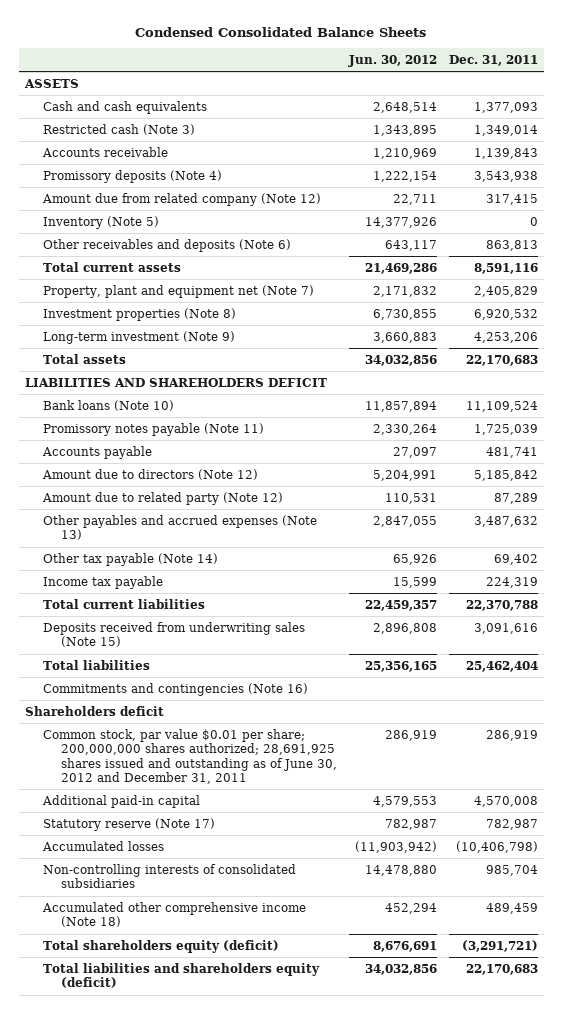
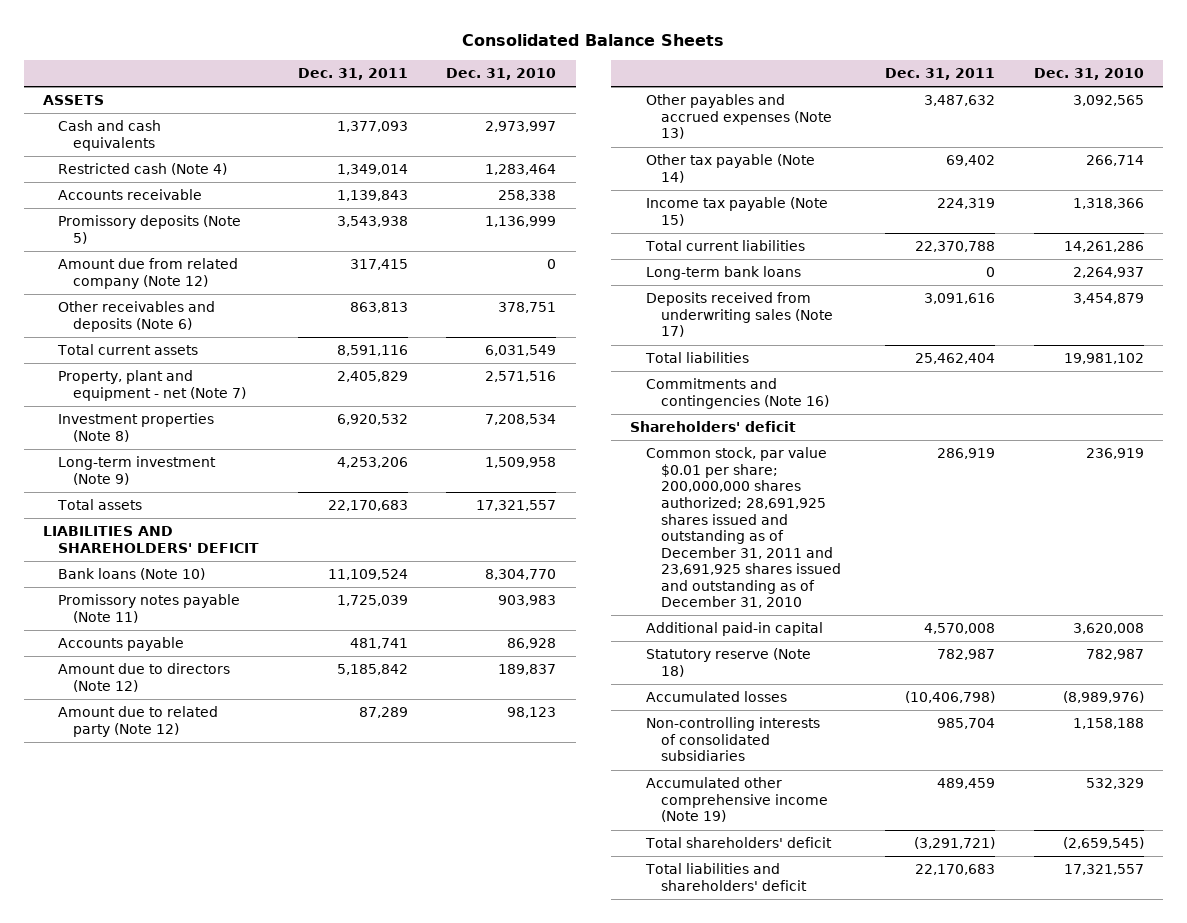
[135,26,427,37] Condensed Consolidated Balance Sheets -> [462,33,725,46] Consolidated Balance Sheets
[347,54,437,67] Jun. 30, 2012 -> none
none -> [446,68,557,81] Dec. 31, 2010
[42,123,195,135] Restricted cash (Note 3) -> [58,163,228,176] Restricted cash (Note 4)
[42,169,222,183] Promissory deposits (Note 4) -> [58,215,242,244] Promissory deposits (Note 5)
[42,215,159,229] Inventory (Note 5) -> none
[42,284,314,298] Property, plant and equipment net (Note 7) -> [58,370,247,401] Property, plant and equipment - net (Note 7)
[25,377,328,387] LIABILITIES AND SHAREHOLDERS DEFICIT -> [42,526,260,553] LIABILITIES AND SHAREHOLDERS' DEFICIT
[42,575,163,589] Income tax payable -> [645,197,828,226] Income tax payable (Note 15)
none -> [645,266,801,281] Long-term bank loans
[42,621,305,648] Deposits received from underwriting sales (Note 15) -> [645,292,833,338] Deposits received from underwriting sales (Note 17)
[25,705,165,716] Shareholders deficit -> [630,421,797,433] Shareholders' deficit
[42,728,337,784] Common stock, par value $0.01 per share; 200,000,000 shares authorized; 28,691,925 shares issued and outstanding as of June 30, 2012 and December 31, 2011 -> [645,447,841,609] Common stock, par value $0.01 per share; 200,000,000 shares authorized; 28,691,925 shares issued and outstanding as of December 31, 2011 and 23,691,925 shares issued and outstanding as of December 31, 2010
[42,817,215,831] Statutory reserve (Note 17) -> [645,648,811,677] Statutory reserve (Note 18)
[41,901,306,928] Accumulated other comprehensive income (Note 18) -> [645,777,828,823] Accumulated other comprehensive income (Note 19)
[42,939,279,953] Total shareholders equity (deficit) -> [644,837,832,849] Total shareholders' deficit
[42,962,320,989] Total liabilities and shareholders equity (deficit) -> [644,863,807,891] Total liabilities and shareholders' deficit

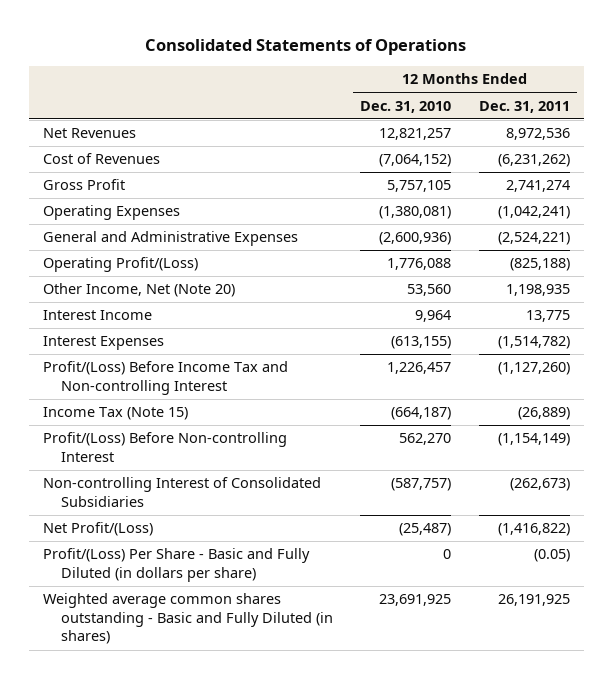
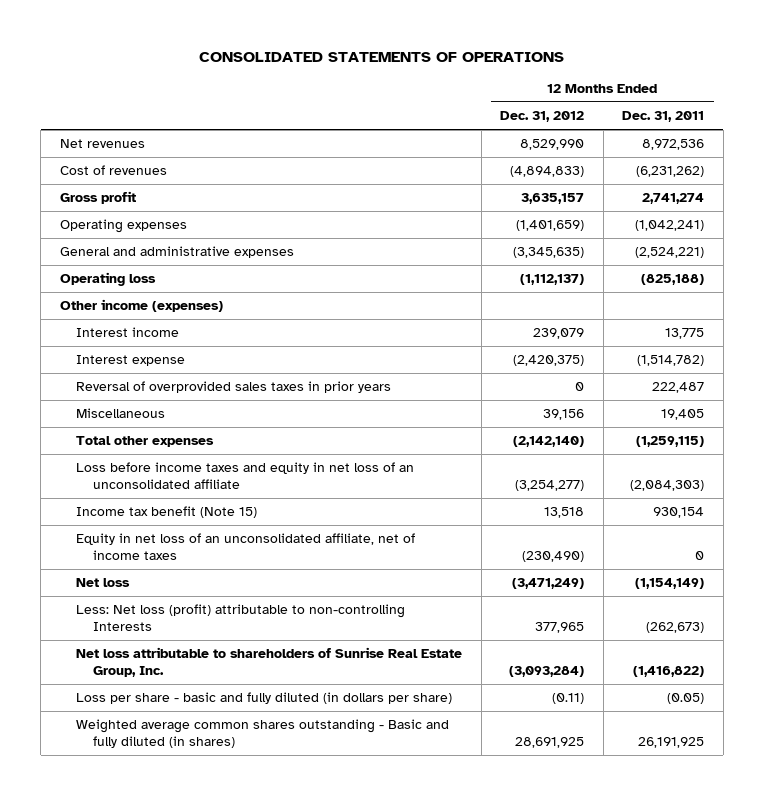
[145,39,467,56] Consolidated Statements of Operations -> [199,51,565,62] CONSOLIDATED STATEMENTS OF OPERATIONS
[360,100,452,113] Dec. 31, 2010 -> none
none -> [500,111,585,123] Dec. 31, 2012
[43,283,236,298] Other Income, Net (Note 20) -> none
[43,128,137,139] Net Revenues -> [59,139,145,149] Net revenues
[43,153,161,165] Cost of Revenues -> [59,165,167,176] Cost of revenues
[43,179,126,191] Gross Profit -> [59,191,136,205] Gross profit
[43,205,181,221] Operating Expenses -> [59,219,187,234] Operating expenses
[43,231,299,247] General and Administrative Expenses -> [59,246,294,259] General and administrative expenses
[43,257,199,273] Operating Profit/(Loss) -> [59,272,156,287] Operating loss
none -> [59,299,223,313] Other income (expenses)
[43,310,153,321] Interest Income -> [76,327,180,338] Interest income
[43,336,165,351] Interest Expenses -> [76,355,186,367] Interest expense
none -> [76,381,392,394] Reversal of overprovided sales taxes in prior years
none -> [76,408,166,419] Miscellaneous
none -> [76,436,215,448] Total other expenses
[43,361,289,395] Profit/(Loss) Before Income Tax and Non-controlling Interest -> [76,462,415,490] Loss before income taxes and equity in net loss of an unconsolidated affiliate
[497,362,570,376] (1,127,260) -> [630,480,705,492] (2,084,303)
[43,407,189,421] Income Tax (Note 15) -> [76,506,258,519] Income tax benefit (Note 15)
[517,407,570,421] (26,889) -> [653,507,705,519] 930,154
none -> [76,533,416,561] Equity in net loss of an unconsolidated affiliate, net of income taxes
[43,432,288,462] Profit/(Loss) Before Non-controlling Interest -> [76,578,131,588] Net loss
[43,477,322,507] Non-controlling Interest of Consolidated Subsidiaries -> [76,604,406,632] Less: Net loss (profit) attributable to non-controlling Interests
[43,522,154,537] Net Profit/(Loss) -> [76,647,463,678] Net loss attributable to shareholders of Sunrise Real Estate Group, Inc.
[43,548,311,582] Profit/(Loss) Per Share - Basic and Fully Diluted (in dollars per share) -> [76,692,453,705] Loss per share - basic and fully diluted (in dollars per share)
[43,593,333,645] Weighted average common shares outstanding - Basic and Fully Diluted (in shares) -> [76,719,450,749] Weighted average common shares outstanding - Basic and fully diluted (in shares)

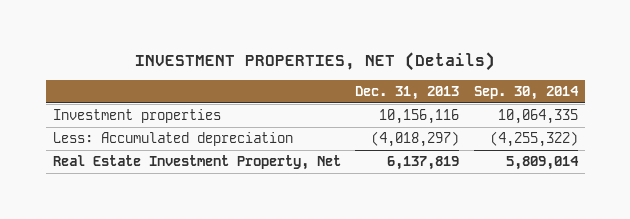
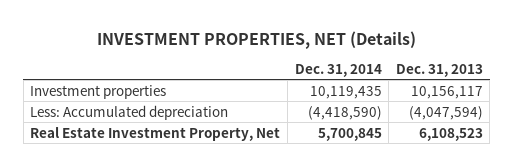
[473,86,579,101] Sep. 30, 2014 -> none
none -> [294,63,382,77] Dec. 31, 2014
[379,109,460,125] 10,156,116 -> [410,85,483,99] 10,156,117
[371,131,460,148] (4,018,297) -> [408,105,483,120] (4,047,594)
[387,156,460,171] 6,137,819 -> [418,127,483,141] 6,108,523

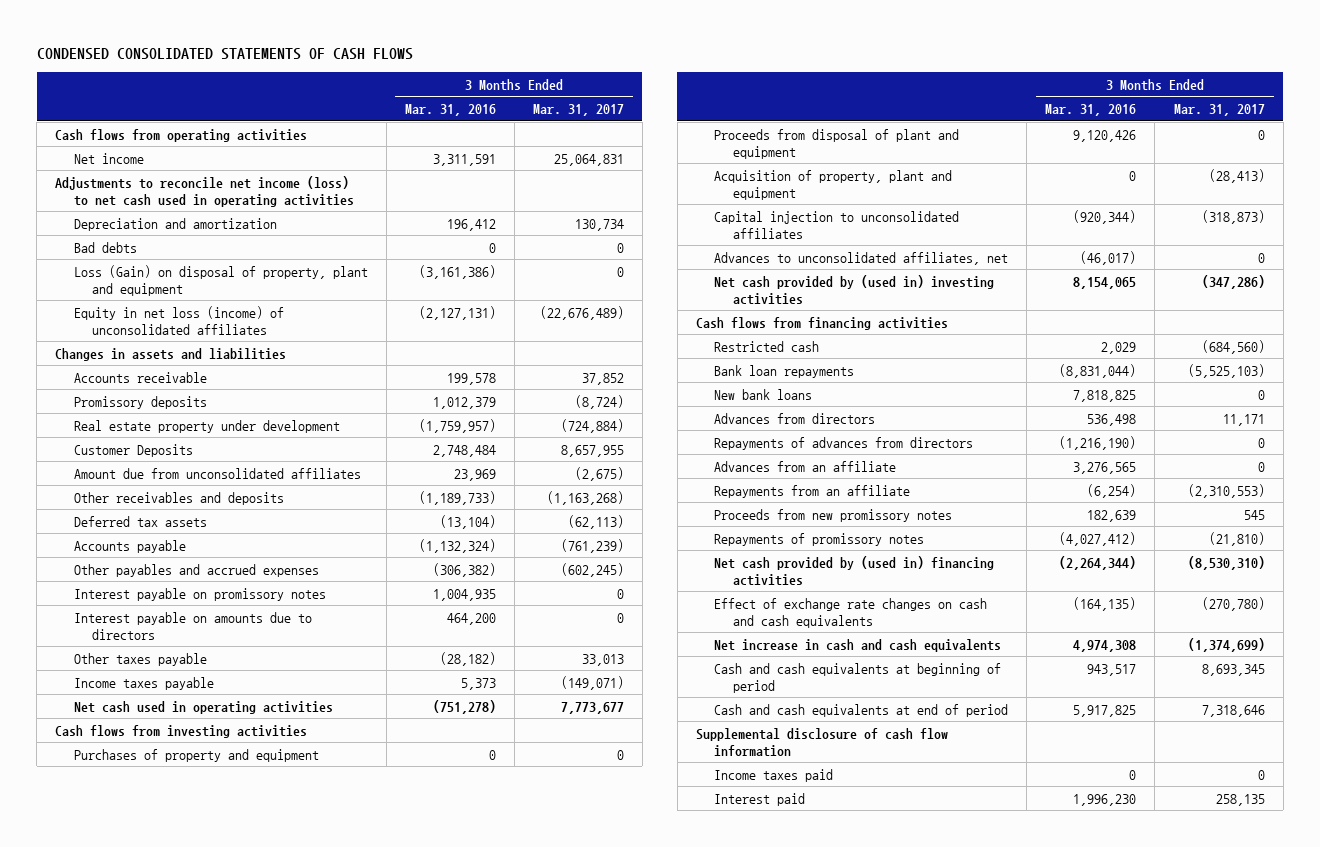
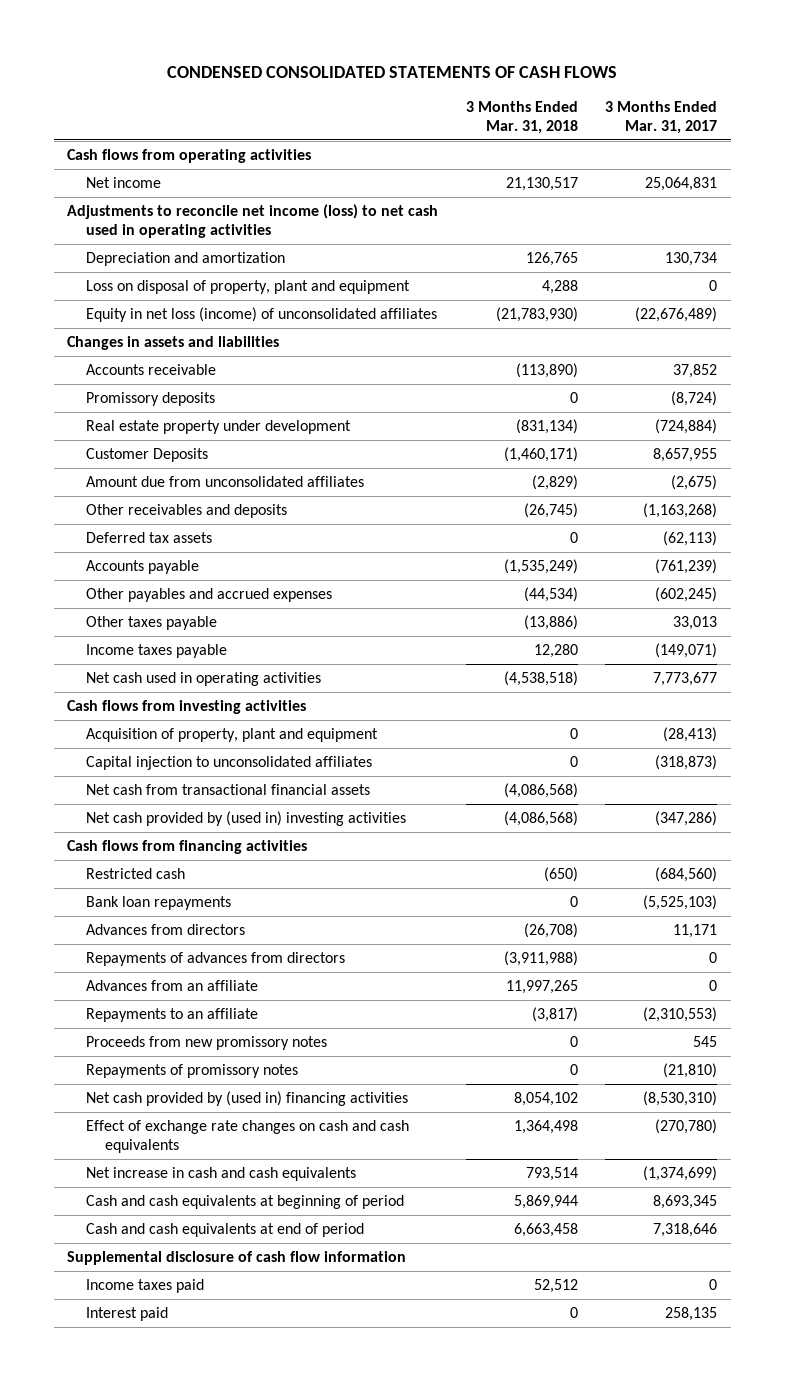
[404,104,496,117] Mar. 31, 2016 -> none
none -> [465,100,578,135] 3 Months Ended Mar. 31, 2018
[73,241,137,253] Bad debts -> none
[73,264,368,296] Loss (Gain) on disposal of property, plant and equipment -> [86,279,411,294] Loss on disposal of property, plant and equipment
[73,587,326,601] Interest payable on promissory notes -> none
[73,611,312,640] Interest payable on amounts due to directors -> none
[73,748,319,762] Purchases of property and equipment -> none
[714,128,960,159] Proceeds from disposal of plant and equipment -> none
[714,251,1009,265] Advances to unconsolidated affiliates, net -> none
none -> [86,783,371,795] Net cash from transactional financial assets
[714,388,813,400] New bank loans -> none
[714,484,911,498] Repayments from an affiliate -> [86,1007,259,1022] Repayments to an affiliate

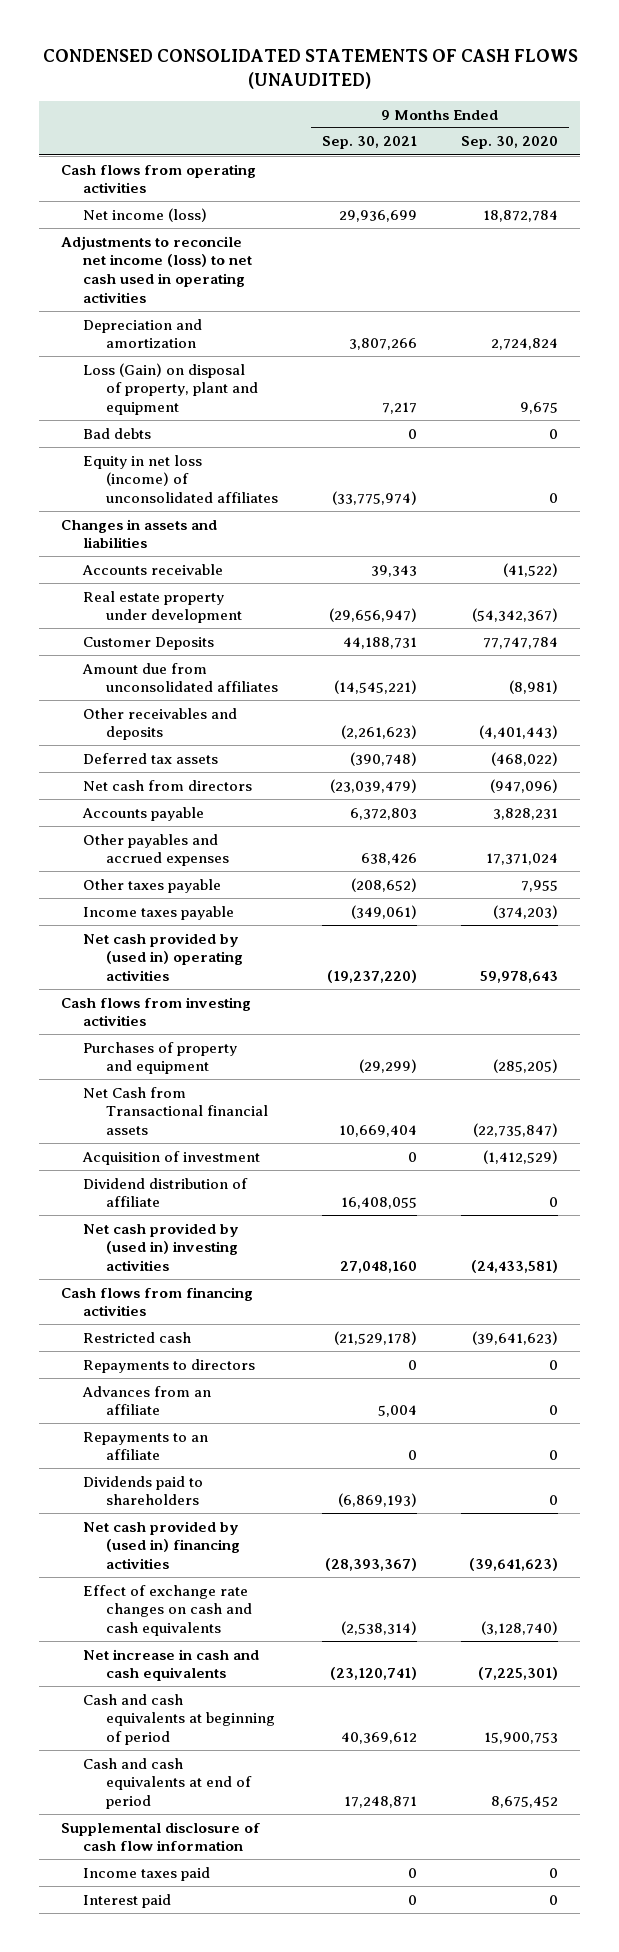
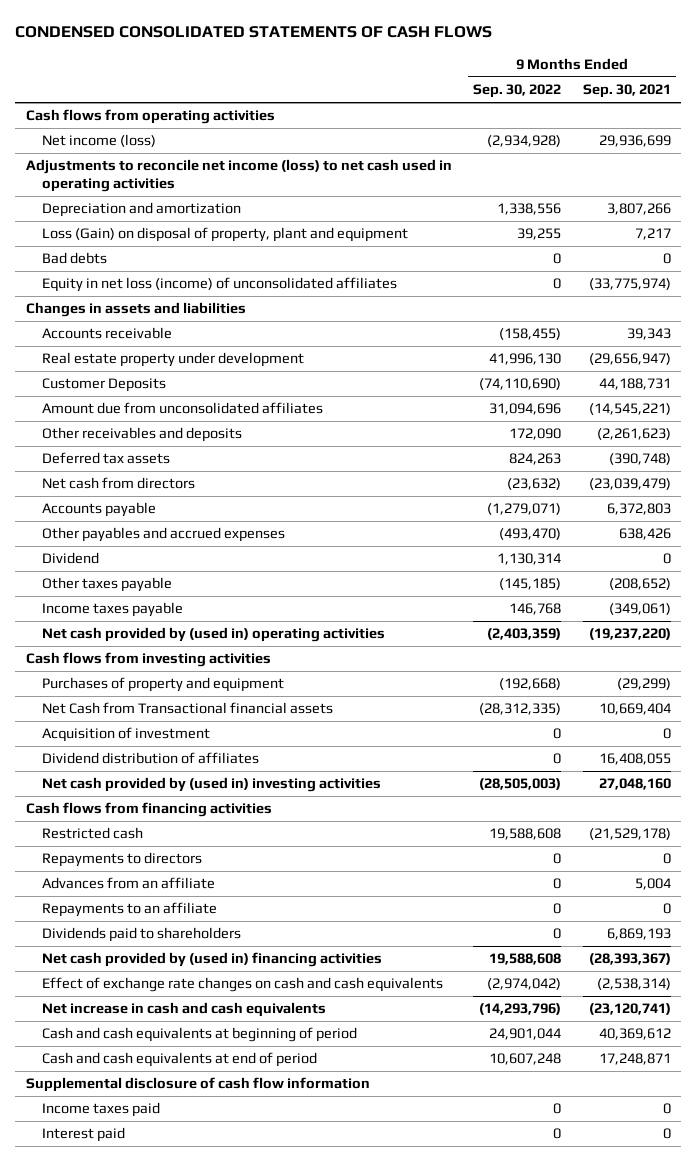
[42,49,578,89] CONDENSED CONSOLIDATED STATEMENTS OF CASH FLOWS (UNAUDITED) -> [14,26,492,39] CONDENSED CONSOLIDATED STATEMENTS OF CASH FLOWS
[461,136,559,150] Sep. 30, 2020 -> none
none -> [473,84,562,99] Sep. 30, 2022
none -> [42,552,100,565] Dividend
[83,1177,249,1208] Dividend distribution of affiliate -> [42,752,260,765] Dividend distribution of affiliates
[338,1493,418,1508] (6,869,193) -> [606,928,671,941] 6,869,193

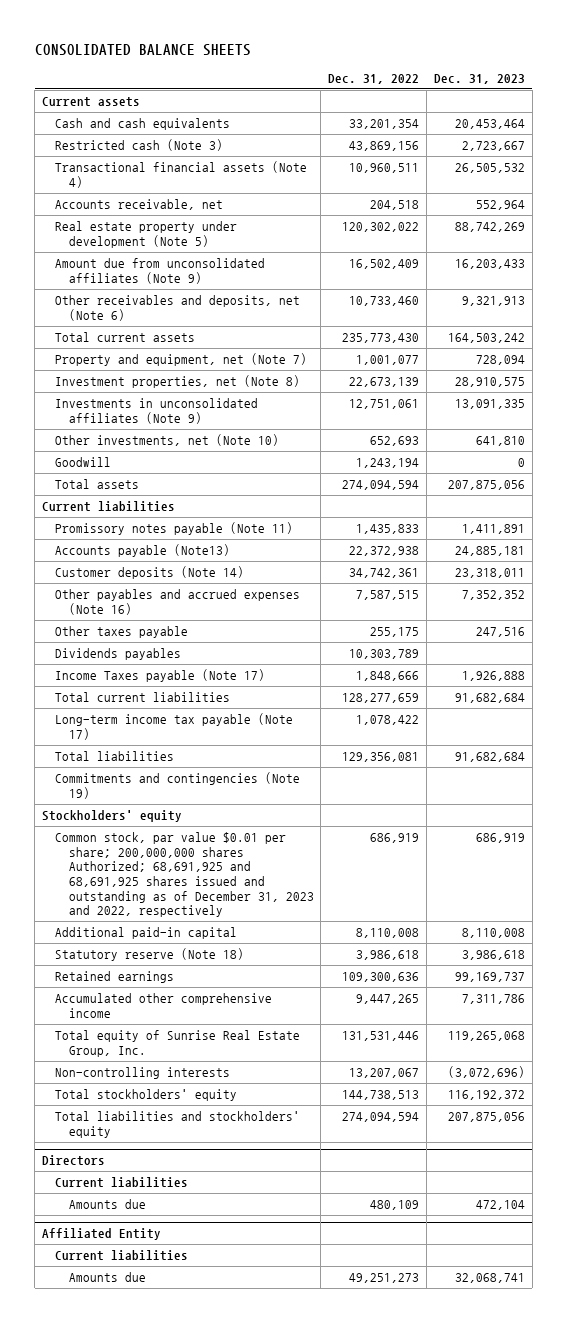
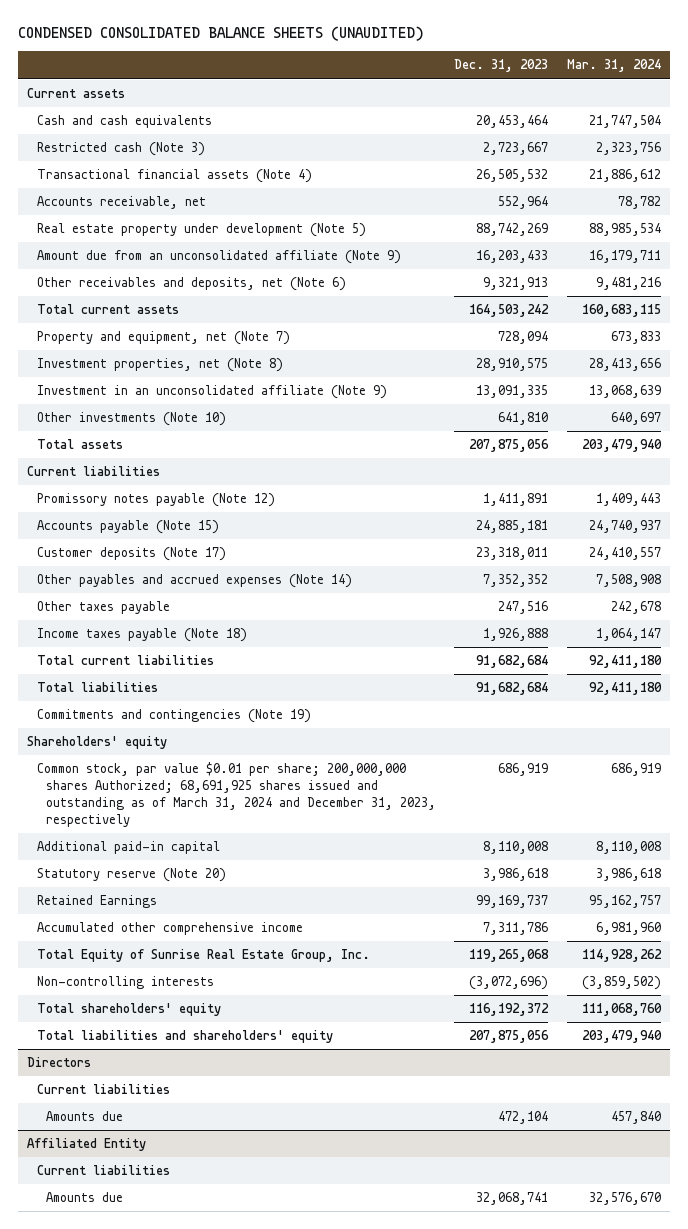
[34,44,251,57] CONSOLIDATED BALANCE SHEETS -> [17,26,424,42] CONDENSED CONSOLIDATED BALANCE SHEETS (UNAUDITED)
[328,73,420,84] Dec. 31, 2022 -> none
none -> [566,59,661,73] Mar. 31, 2024
[55,258,266,284] Amount due from unconsolidated affiliates (Note 9) -> [36,250,401,265] Amount due from an unconsolidated affiliate (Note 9)
[55,457,112,468] Goodwill -> none
[55,398,259,424] Investments in unconsolidated affiliates (Note 9) -> [36,385,387,400] Investment in an unconsolidated affiliate (Note 9)
[55,434,280,447] Other investments, net (Note 10) -> [36,412,226,427] Other investments (Note 10)
[55,522,294,536] Promissory notes payable (Note 11) -> [36,493,275,508] Promissory notes payable (Note 12)
[55,544,231,558] Accounts payable (Note13) -> [36,520,219,535] Accounts payable (Note 15)
[55,566,245,580] Customer deposits (Note 14) -> [36,547,226,562] Customer deposits (Note 17)
[55,589,301,615] Other payables and accrued expenses (Note 16) -> [36,574,352,589] Other payables and accrued expenses (Note 14)
[55,648,182,661] Dividends payables -> none
[55,669,266,683] Income Taxes payable (Note 17) -> [36,628,247,643] Income taxes payable (Note 18)
[55,713,294,740] Long-term income tax payable (Note 17) -> none
[42,810,183,823] Stockholders' equity -> [27,736,168,750] Shareholders' equity
[55,832,314,918] Common stock, par value $0.01 per share; 200,000,000 shares Authorized; 68,691,925 and 68,691,925 shares issued and outstanding as of December 31, 2023 and 2022, respectively -> [36,762,437,827] Common stock, par value $0.01 per share; 200,000,000 shares Authorized; 68,691,925 shares issued and outstanding as of March 31, 2024 and December 31, 2023, respectively
[55,948,245,962] Statutory reserve (Note 18) -> [36,868,226,883] Statutory reserve (Note 20)
[55,971,175,984] Retained earnings -> [36,895,157,909] Retained Earnings
[55,1030,301,1057] Total equity of Sunrise Real Estate Group, Inc. -> [36,949,370,963] Total Equity of Sunrise Real Estate Group, Inc.
[55,1089,238,1102] Total stockholders' equity -> [36,1003,221,1017] Total shareholders' equity
[55,1111,301,1138] Total liabilities and stockholders' equity -> [36,1030,333,1044] Total liabilities and shareholders' equity

